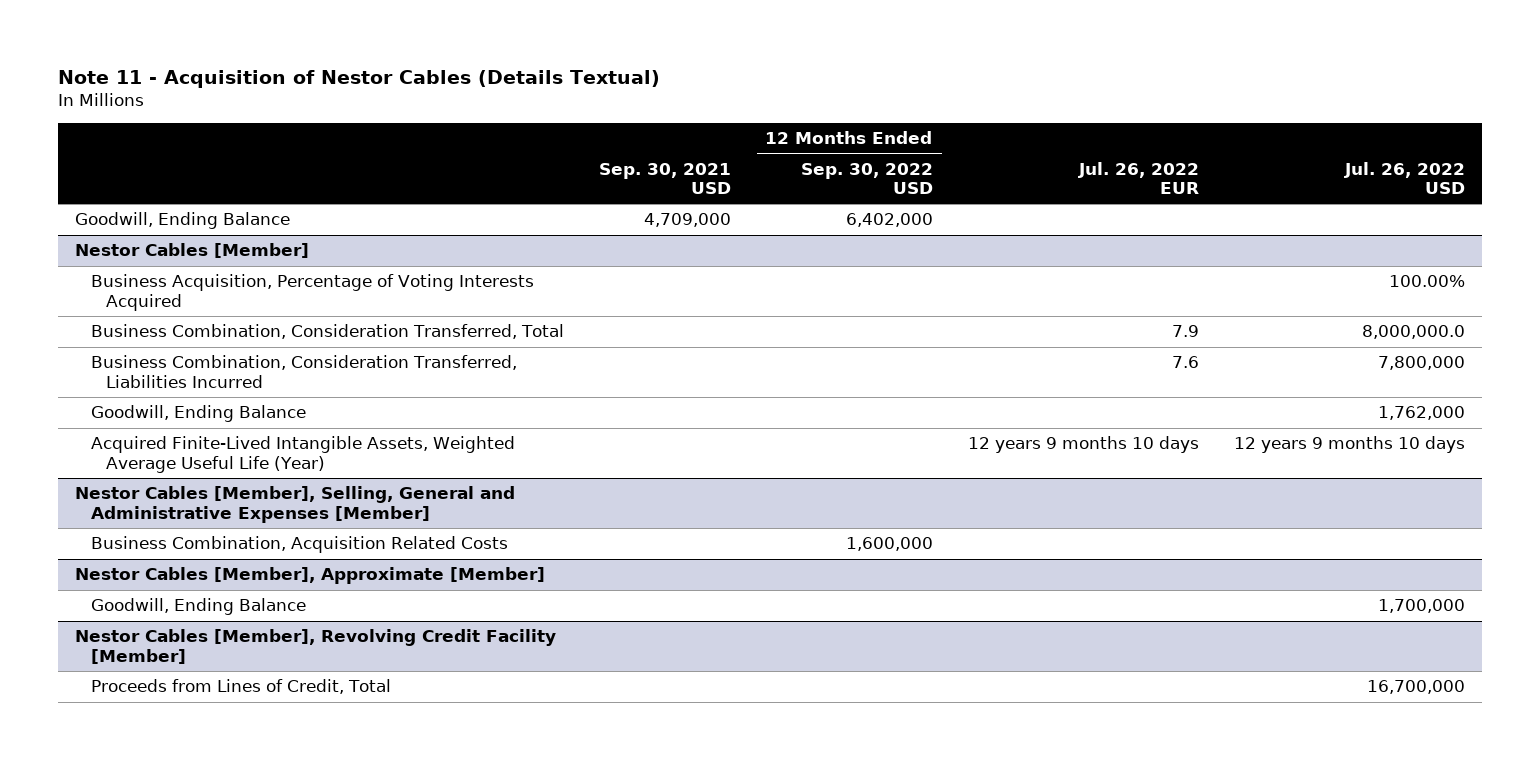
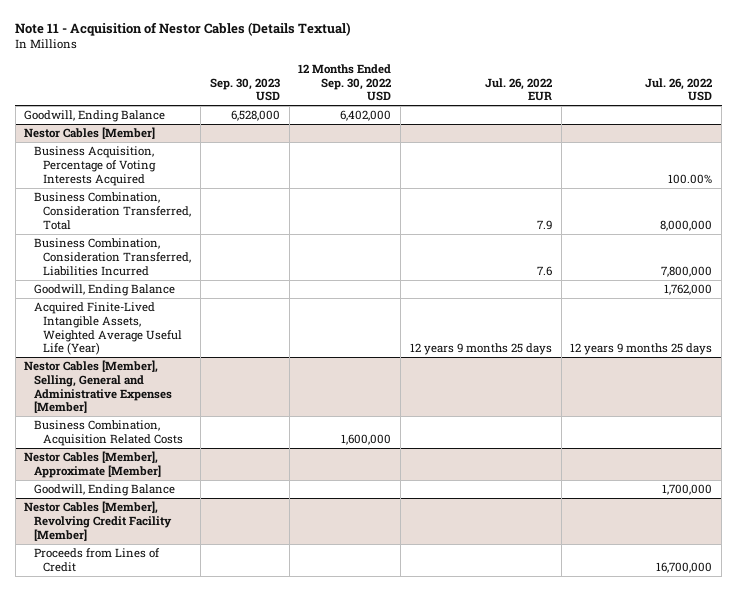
[598,162,731,194] Sep. 30, 2021 USD -> none
none -> [209,77,280,102] Sep. 30, 2023 USD
[1361,325,1465,340] 8,000,000.0 -> [660,219,713,231] 8,000,000
[967,436,1199,454] 12 years 9 months 10 days -> [409,343,552,356] 12 years 9 months 25 days
[1233,436,1465,454] 12 years 9 months 10 days -> [570,343,713,356] 12 years 9 months 25 days
[90,679,391,695] Proceeds from Lines of Credit, Total -> [33,548,160,572] Proceeds from Lines of Credit

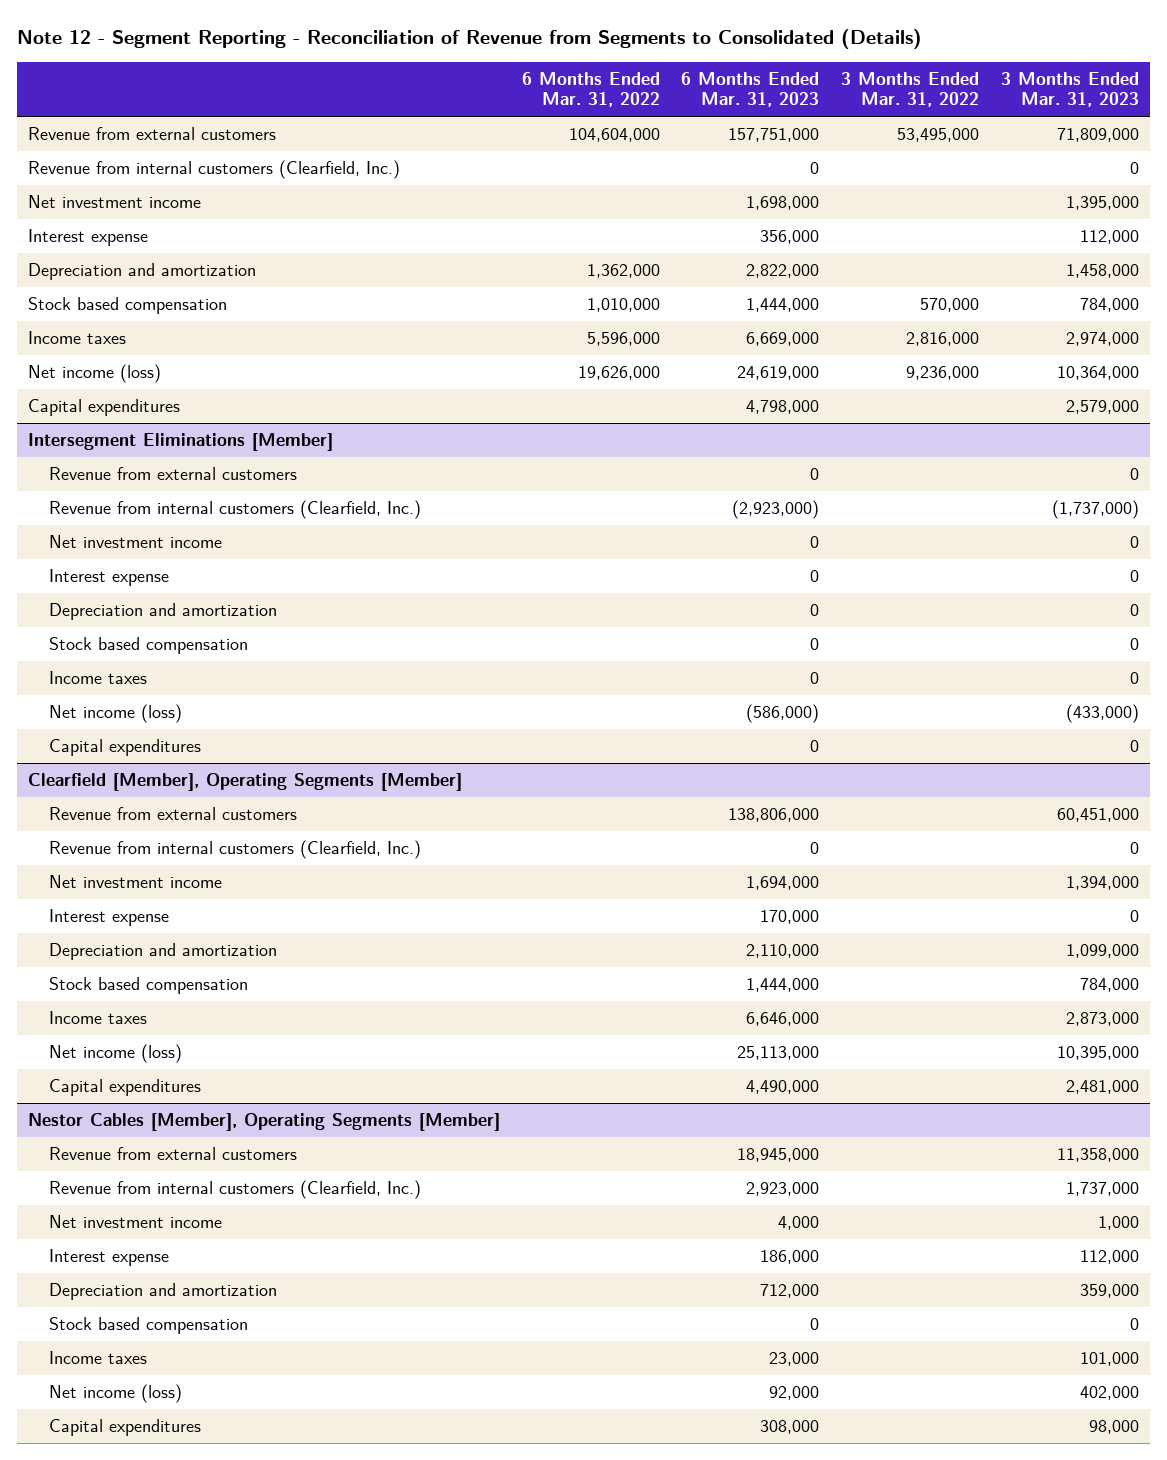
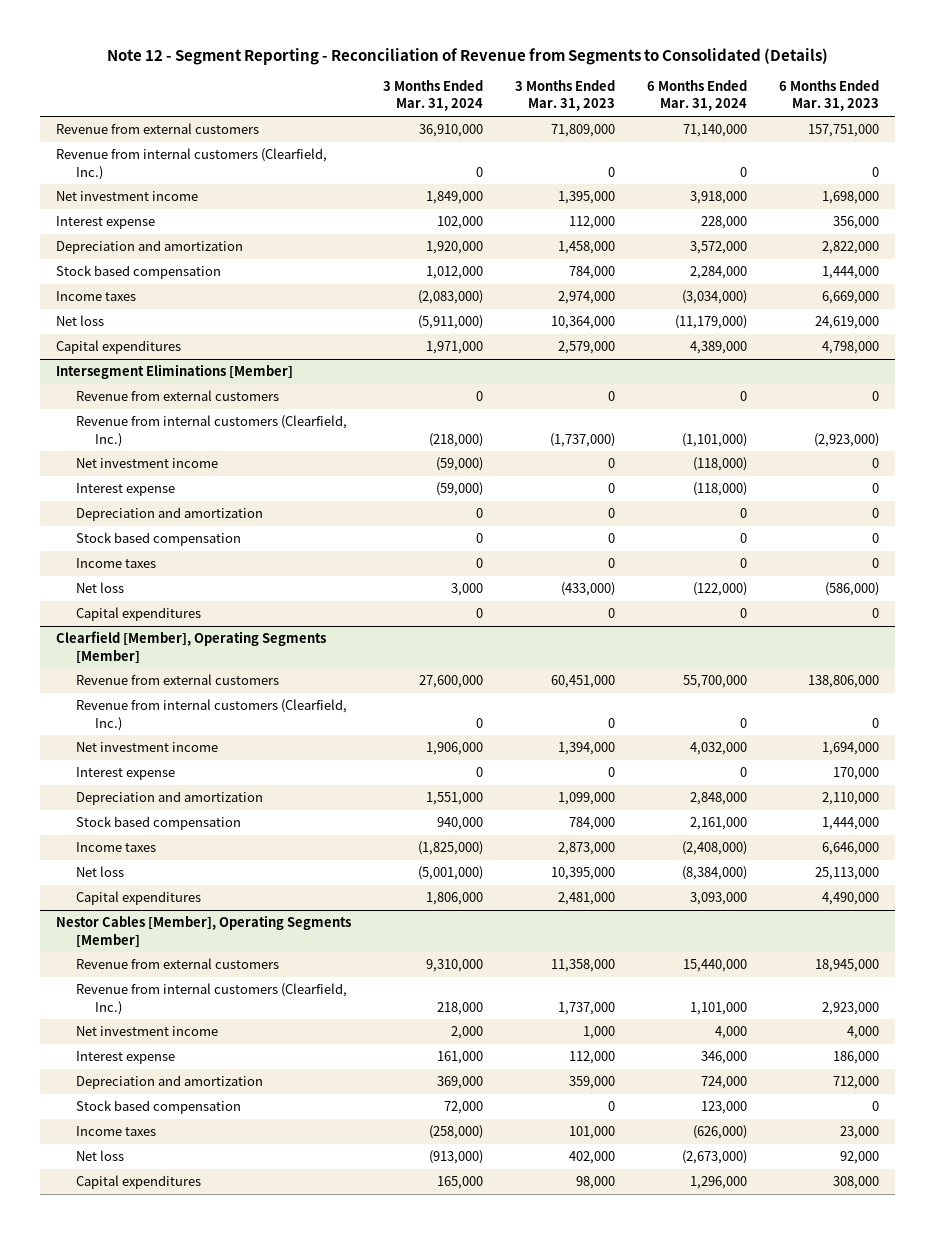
[521,71,660,108] 6 Months Ended Mar. 31, 2022 -> none
[841,71,980,108] 3 Months Ended Mar. 31, 2022 -> none
none -> [383,80,484,112] 3 Months Ended Mar. 31, 2024
none -> [647,80,748,112] 6 Months Ended Mar. 31, 2024
[27,364,161,384] Net income (loss) -> [55,315,104,327] Net loss
[48,704,182,724] Net income (loss) -> [75,582,124,594] Net loss
[48,1044,182,1064] Net income (loss) -> [75,866,124,878] Net loss
[48,1384,182,1404] Net income (loss) -> [75,1150,124,1162] Net loss

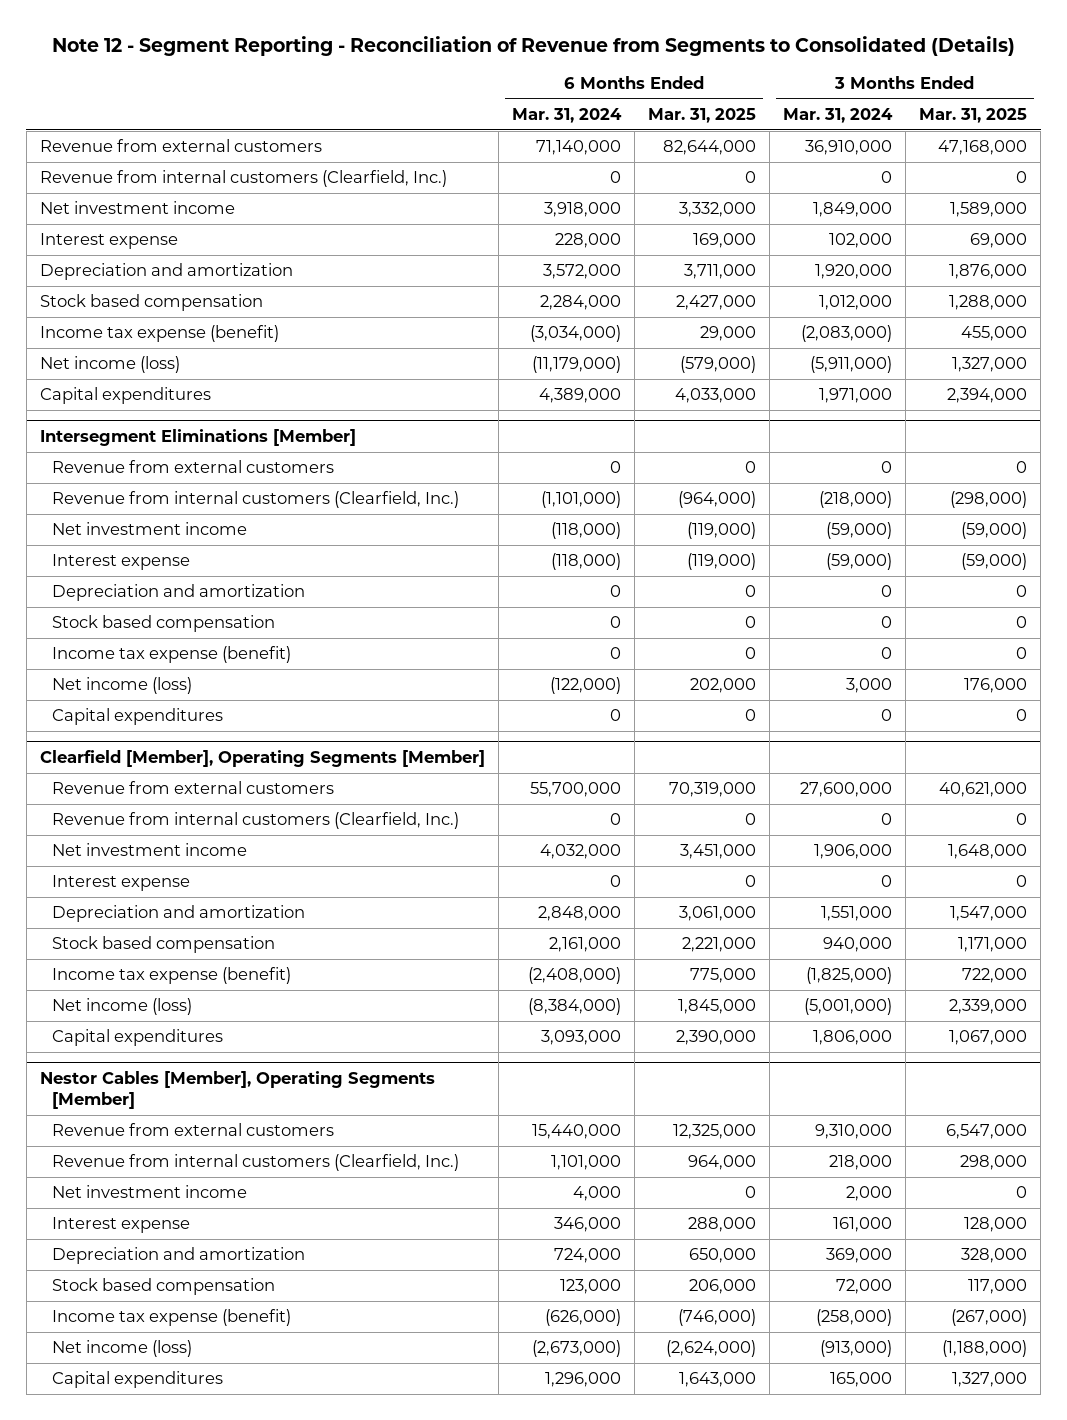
[515,80,616,112] 3 Months Ended Mar. 31, 2023 -> none
[779,80,880,112] 6 Months Ended Mar. 31, 2023 -> none
none -> [648,108,757,124] Mar. 31, 2025
none -> [919,108,1028,124] Mar. 31, 2025
[55,291,136,302] Income taxes -> [39,325,279,343] Income tax expense (benefit)
[55,315,104,327] Net loss -> [39,356,180,374] Net income (loss)
[75,558,156,569] Income taxes -> [51,646,291,664] Income tax expense (benefit)
[75,582,124,594] Net loss -> [51,677,192,695] Net income (loss)
[75,842,156,853] Income taxes -> [51,967,291,985] Income tax expense (benefit)
[75,866,124,878] Net loss -> [51,998,192,1016] Net income (loss)
[75,1126,156,1137] Income taxes -> [51,1309,291,1327] Income tax expense (benefit)
[75,1150,124,1162] Net loss -> [51,1340,192,1358] Net income (loss)

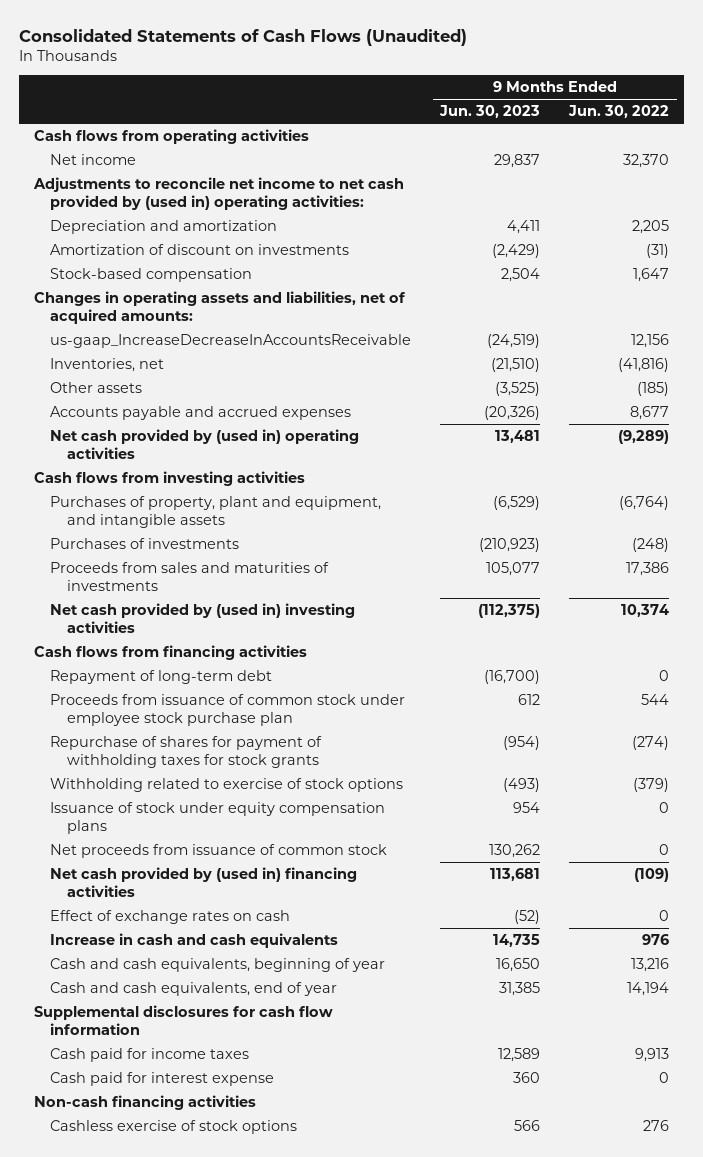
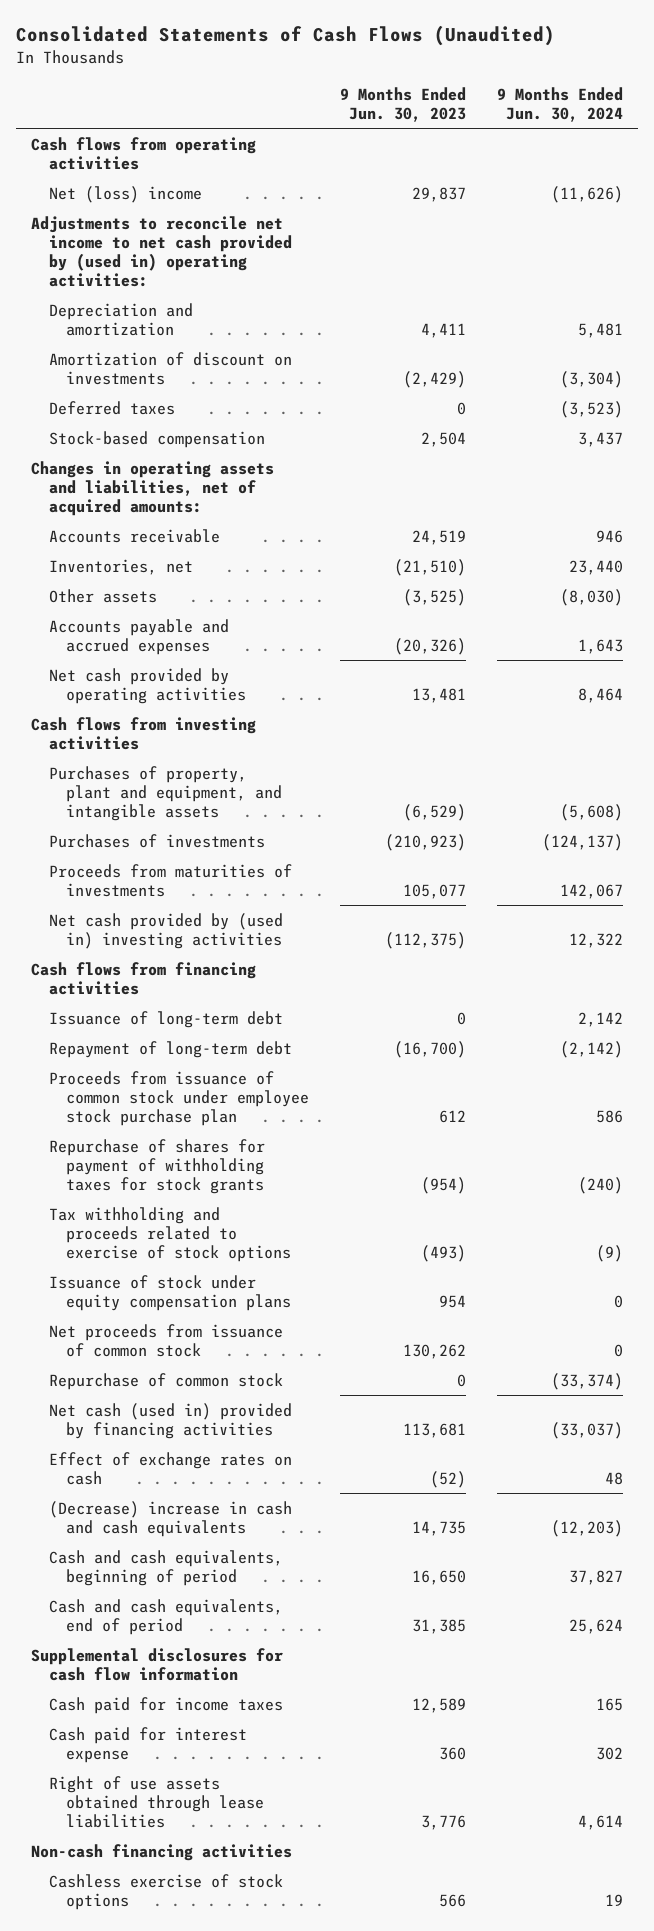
[568,105,670,119] Jun. 30, 2022 -> none
none -> [496,86,623,122] 9 Months Ended Jun. 30, 2024
[50,154,137,166] Net income -> [48,185,202,203] Net (loss) income
none -> [48,400,175,415] Deferred taxes
[50,334,412,349] us-gaap_IncreaseDecreaseInAccountsReceivable -> none
none -> [48,528,220,543] Accounts receivable
[50,429,360,460] Net cash provided by (used in) operating activities -> [48,667,246,704] Net cash provided by operating activities
[50,562,330,592] Proceeds from sales and maturities of investments -> [48,863,292,897] Proceeds from maturities of investments
none -> [48,1010,283,1028] Issuance of long-term debt
[50,778,404,793] Withholding related to exercise of stock options -> [48,1206,291,1262] Tax withholding and proceeds related to exercise of stock options
none -> [48,1372,283,1390] Repurchase of common stock
[50,867,358,898] Net cash provided by (used in) financing activities -> [48,1402,292,1439] Net cash (used in) provided by financing activities
[50,933,339,949] Increase in cash and cash equivalents -> [48,1500,292,1537] (Decrease) increase in cash and cash equivalents
[50,958,386,973] Cash and cash equivalents, beginning of year -> [48,1549,283,1586] Cash and cash equivalents, beginning of period
[50,982,338,997] Cash and cash equivalents, end of year -> [48,1598,283,1635] Cash and cash equivalents, end of period
none -> [48,1775,264,1828] Right of use assets obtained through lease liabilities

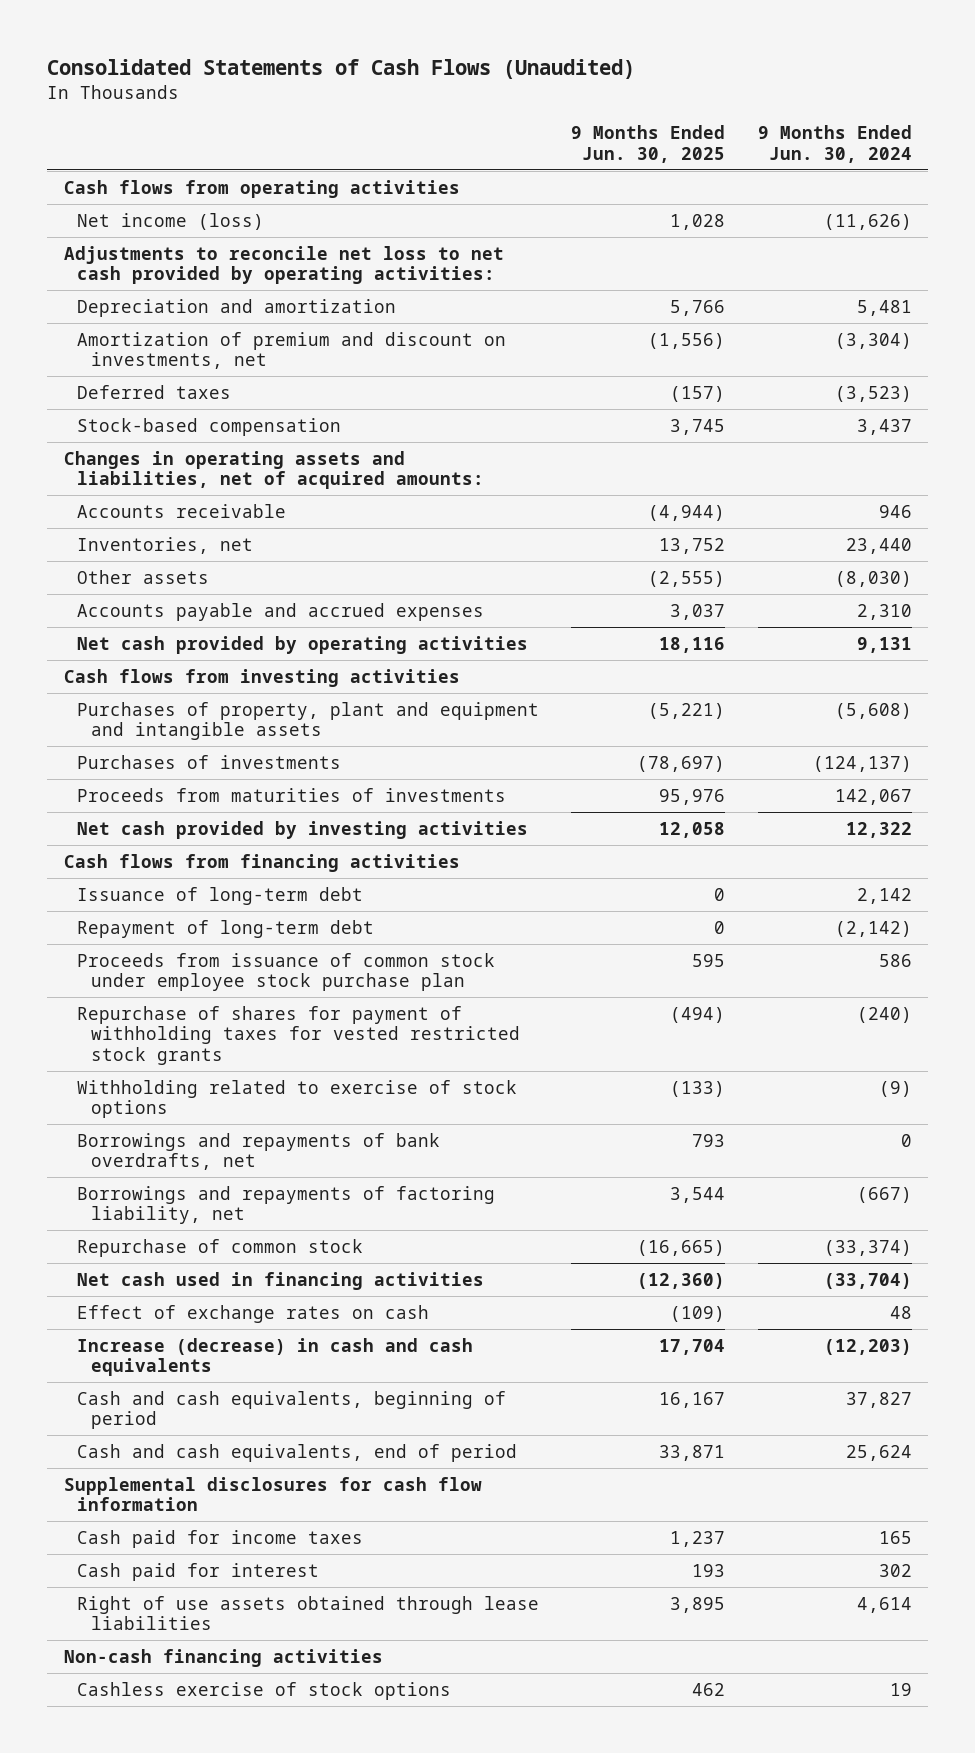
[339,86,466,122] 9 Months Ended Jun. 30, 2023 -> none
none -> [571,125,726,164] 9 Months Ended Jun. 30, 2025
[48,185,202,203] Net (loss) income -> [77,212,265,230] Net income (loss)
[31,215,292,288] Adjustments to reconcile net income to net cash provided by (used in) operating activities: -> [63,245,504,285] Adjustments to reconcile net loss to net cash provided by operating activities:
[48,351,292,385] Amortization of discount on investments -> [77,331,507,370] Amortization of premium and discount on investments, net
[577,638,623,654] 1,643 -> [856,603,912,620] 2,310
[577,687,623,703] 8,464 -> [856,636,912,653] 9,131
[48,765,282,821] Purchases of property, plant and equipment, and intangible assets -> [77,701,540,741] Purchases of property, plant and equipment and intangible assets
[48,912,283,949] Net cash provided by (used in) investing activities -> [77,820,529,839] Net cash provided by investing activities
[48,1274,291,1311] Issuance of stock under equity compensation plans -> none
[48,1323,283,1357] Net proceeds from issuance of common stock -> none
[48,1138,265,1194] Repurchase of shares for payment of withholding taxes for stock grants -> [77,1005,520,1065] Repurchase of shares for payment of withholding taxes for vested restricted stock grants
[48,1206,291,1262] Tax withholding and proceeds related to exercise of stock options -> [77,1079,518,1119] Withholding related to exercise of stock options
none -> [77,1132,441,1171] Borrowings and repayments of bank overdrafts, net
none -> [77,1185,496,1225] Borrowings and repayments of factoring liability, net
[48,1402,292,1439] Net cash (used in) provided by financing activities -> [77,1271,485,1290] Net cash used in financing activities
[550,1421,623,1439] (33,037) -> [823,1272,912,1289] (33,704)
[48,1500,292,1537] (Decrease) increase in cash and cash equivalents -> [77,1337,474,1377] Increase (decrease) in cash and cash equivalents
[48,1726,247,1763] Cash paid for interest expense -> [77,1562,320,1581] Cash paid for interest

